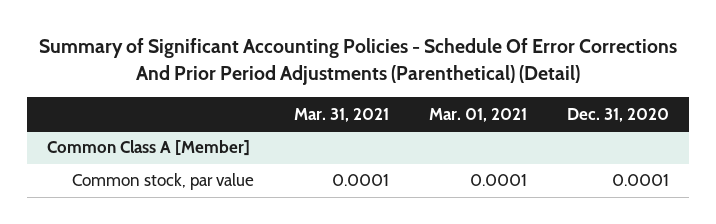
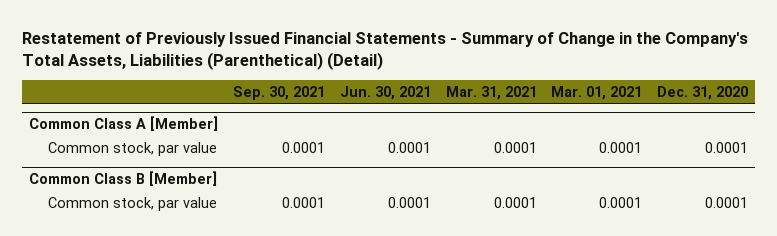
[39,38,678,85] Summary of Significant Accounting Policies - Schedule Of Error Corrections And Prior Period Adjustments (Parenthetical) (Detail) -> [21,32,748,71] Restatement of Previously Issued Financial Statements - Summary of Change in the Company's Total Assets, Liabilities (Parenthetical) (Detail)
none -> [233,86,326,101] Sep. 30, 2021
none -> [339,86,431,101] Jun. 30, 2021
none -> [29,171,218,187] Common Class B [Member]
none -> [48,196,218,211] Common stock, par value

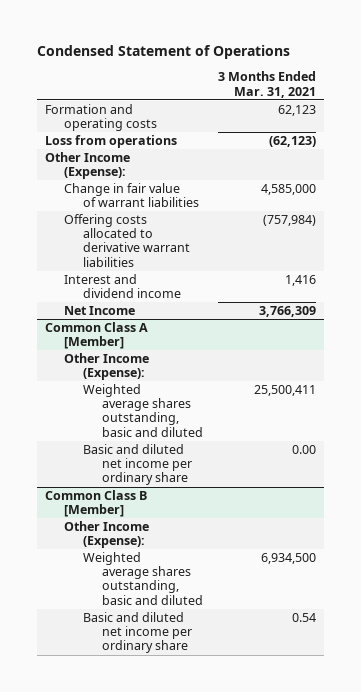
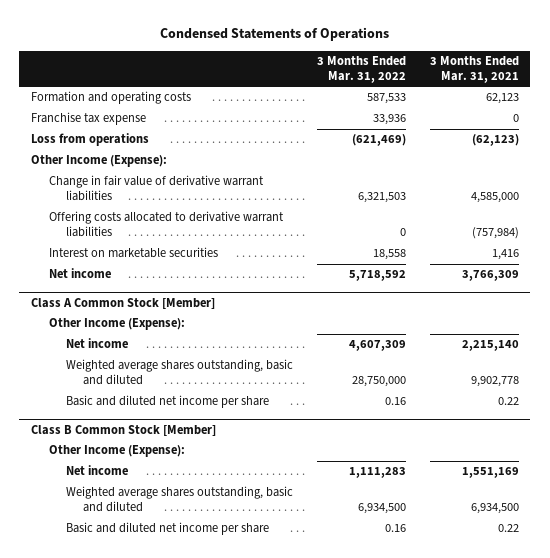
[36,45,290,60] Condensed Statement of Operations -> [159,27,389,42] Condensed Statements of Operations
none -> [316,56,406,84] 3 Months Ended Mar. 31, 2022
none -> [31,112,147,126] Franchise tax expense
[63,183,199,208] Change in fair value of warrant liabilities -> [48,175,264,202] Change in fair value of derivative warrant liabilities
[63,274,181,299] Interest and dividend income -> [48,247,218,259] Interest on marketable securities
[63,306,135,316] Net Income -> [48,268,111,279] Net income
[44,322,148,350] Common Class A [Member] -> [31,297,216,309] Class A Common Stock [Member]
none -> [65,338,128,349] Net income
[254,385,317,397] 25,500,411 -> [470,376,519,388] 9,902,778
[82,444,193,486] Basic and diluted net income per ordinary share -> [65,395,269,409] Basic and diluted net income per share
[292,445,317,455] 0.00 -> [497,397,519,406] 0.22
[44,490,147,518] Common Class B [Member] -> [31,424,217,436] Class B Common Stock [Member]
none -> [65,465,128,476] Net income
[82,612,193,654] Basic and diluted net income per ordinary share -> [65,522,269,536] Basic and diluted net income per share
[292,613,317,623] 0.54 -> [497,524,519,533] 0.22

